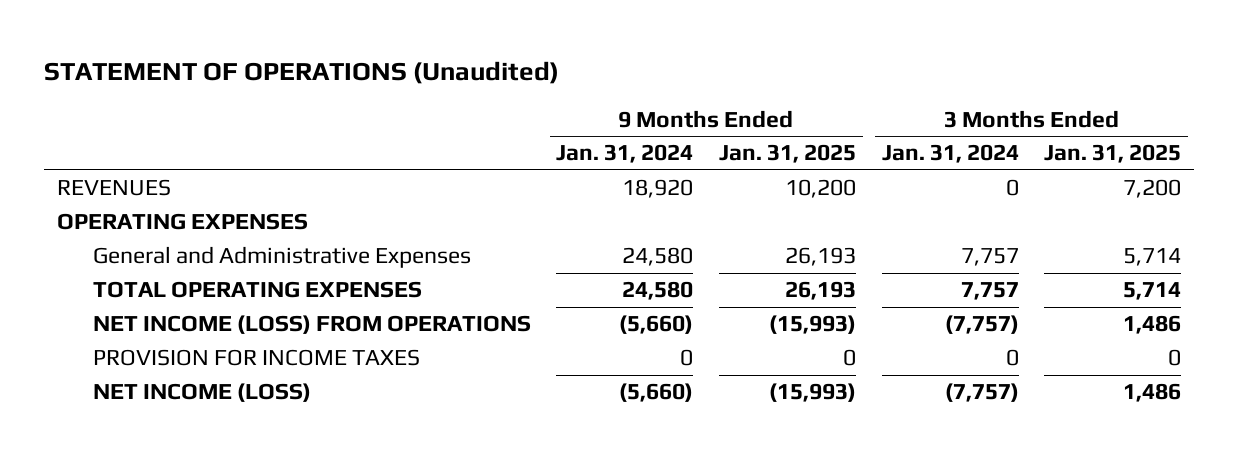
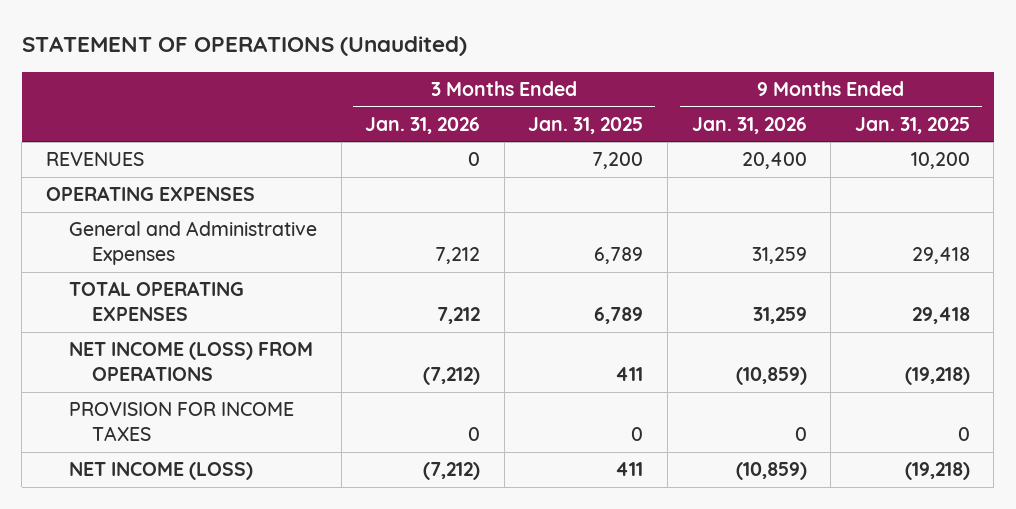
[556,144,694,164] Jan. 31, 2024 -> none
[881,144,1019,164] Jan. 31, 2024 -> none
none -> [365,116,481,134] Jan. 31, 2026
none -> [691,116,807,134] Jan. 31, 2026
[785,247,857,267] 26,193 -> [911,247,970,265] 29,418
[1123,248,1182,267] 5,714 -> [594,247,644,265] 6,789
[785,281,857,301] 26,193 -> [911,307,970,325] 29,418
[1123,282,1182,301] 5,714 -> [594,307,644,325] 6,789
[769,315,857,335] (15,993) -> [904,367,970,386] (19,218)
[1123,315,1182,335] 1,486 -> [615,367,644,382] 411
[769,383,857,403] (15,993) -> [904,462,970,481] (19,218)
[1123,383,1182,403] 1,486 -> [615,462,644,477] 411

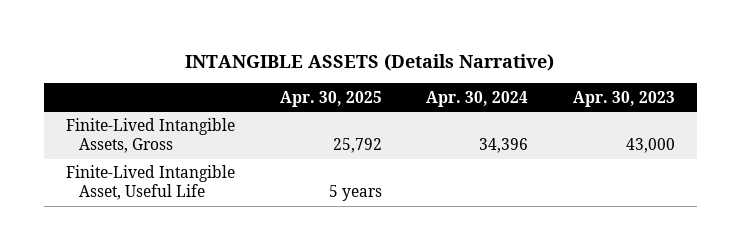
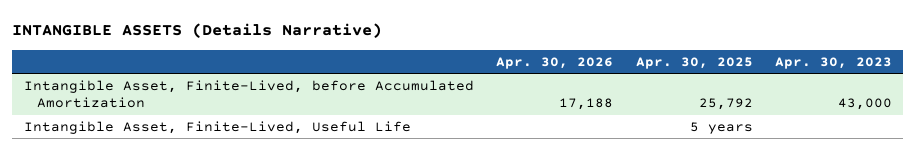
[426,90,529,107] Apr. 30, 2024 -> none
none -> [496,56,614,69] Apr. 30, 2026
[66,118,236,154] Finite-Lived Intangible Assets, Gross -> [23,80,474,109] Intangible Asset, Finite-Lived, before Accumulated Amortization
[66,165,236,201] Finite-Lived Intangible Asset, Useful Life -> [23,121,411,135] Intangible Asset, Finite-Lived, Useful Life

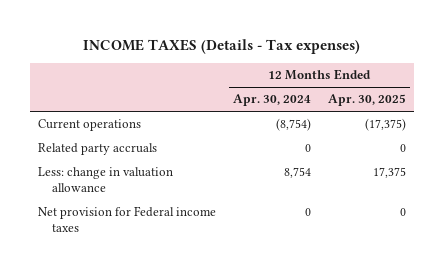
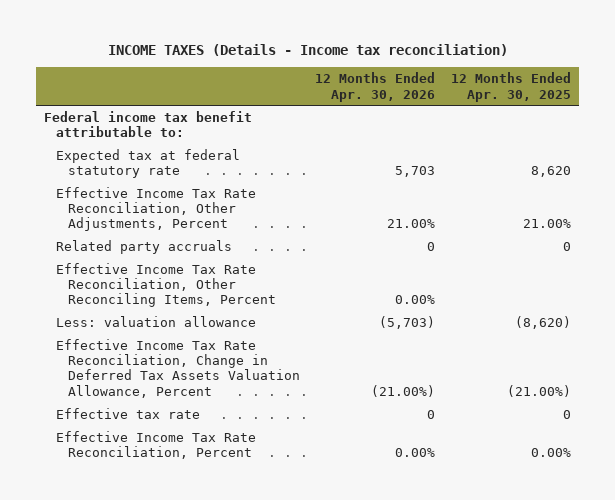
[82,39,360,55] INCOME TAXES (Details - Tax expenses) -> [107,44,508,57] INCOME TAXES (Details - Income tax reconciliation)
[232,94,311,107] Apr. 30, 2024 -> none
none -> [315,72,436,102] 12 Months Ended Apr. 30, 2026
[38,119,142,132] Current operations -> none
none -> [43,110,252,138] Federal income tax benefit attributable to:
none -> [55,148,240,179] Expected tax at federal statutory rate
none -> [55,186,256,232] Effective Income Tax Rate Reconciliation, Other Adjustments, Percent
none -> [55,262,276,308] Effective Income Tax Rate Reconciliation, Other Reconciling Items, Percent
[38,167,174,192] Less: change in valuation allowance -> [55,315,256,327] Less: valuation allowance
[372,167,406,179] 17,375 -> [515,315,572,329] (8,620)
none -> [55,338,300,398] Effective Income Tax Rate Reconciliation, Change in Deferred Tax Assets Valuation Allowance, Percent
[38,206,217,232] Net provision for Federal income taxes -> [55,407,200,419] Effective tax rate
none -> [55,430,256,460] Effective Income Tax Rate Reconciliation, Percent

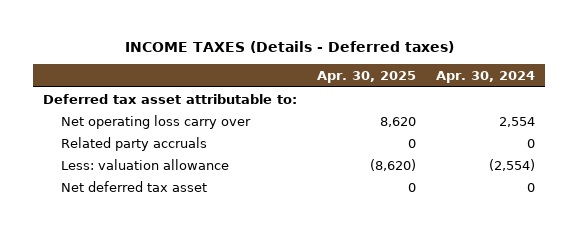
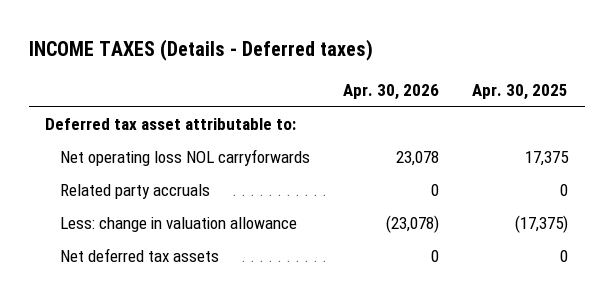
[435,71,535,84] Apr. 30, 2024 -> none
none -> [343,83,440,100] Apr. 30, 2026
[61,114,252,129] Net operating loss carry over -> [60,148,311,166] Net operating loss NOL carryforwards
[379,116,416,127] 8,620 -> [525,150,570,166] 17,375
[61,158,230,170] Less: valuation allowance -> [60,216,298,232] Less: change in valuation allowance
[369,158,416,171] (8,620) -> [515,214,569,233] (17,375)
[61,180,208,192] Net deferred tax asset -> [60,247,220,262] Net deferred tax assets

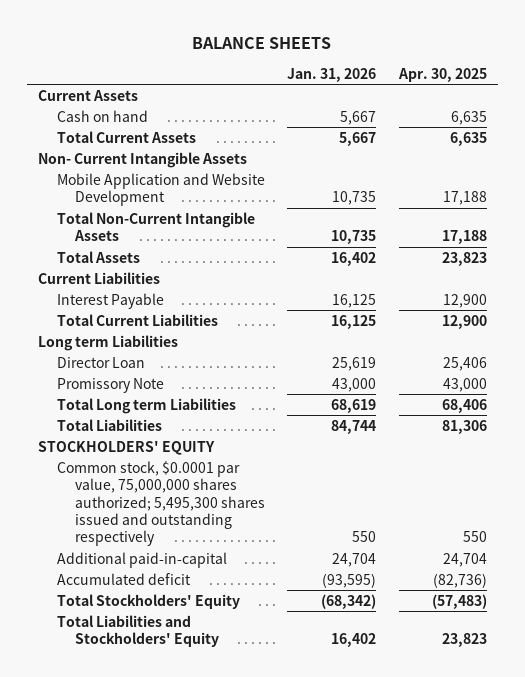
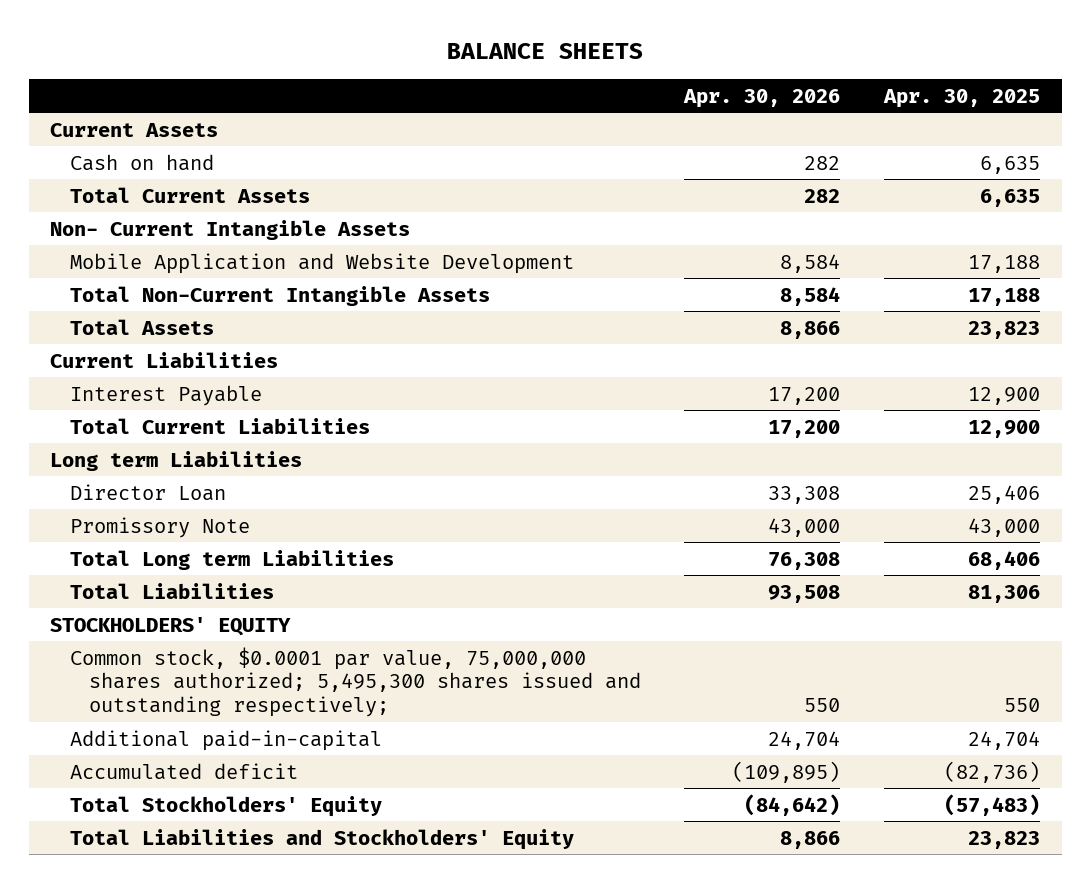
[287,67,377,82] Jan. 31, 2026 -> none
none -> [683,88,841,108] Apr. 30, 2026
[56,460,265,547] Common stock, $0.0001 par value, 75,000,000 shares authorized; 5,495,300 shares issued and outstanding respectively -> [69,646,641,717] Common stock, $0.0001 par value, 75,000,000 shares authorized; 5,495,300 shares issued and outstanding respectively;

